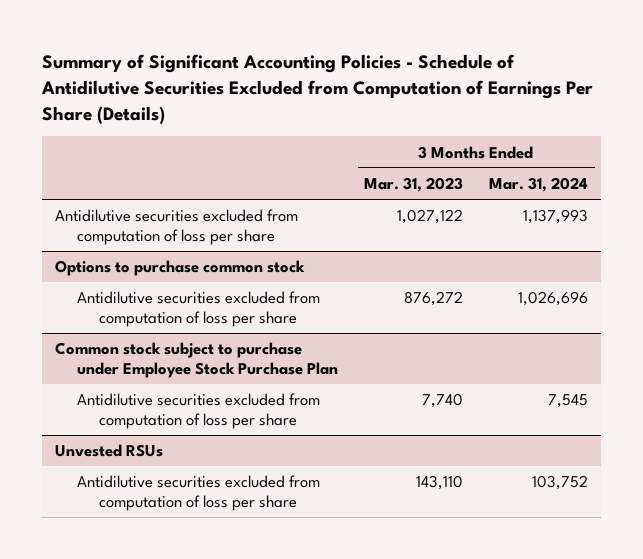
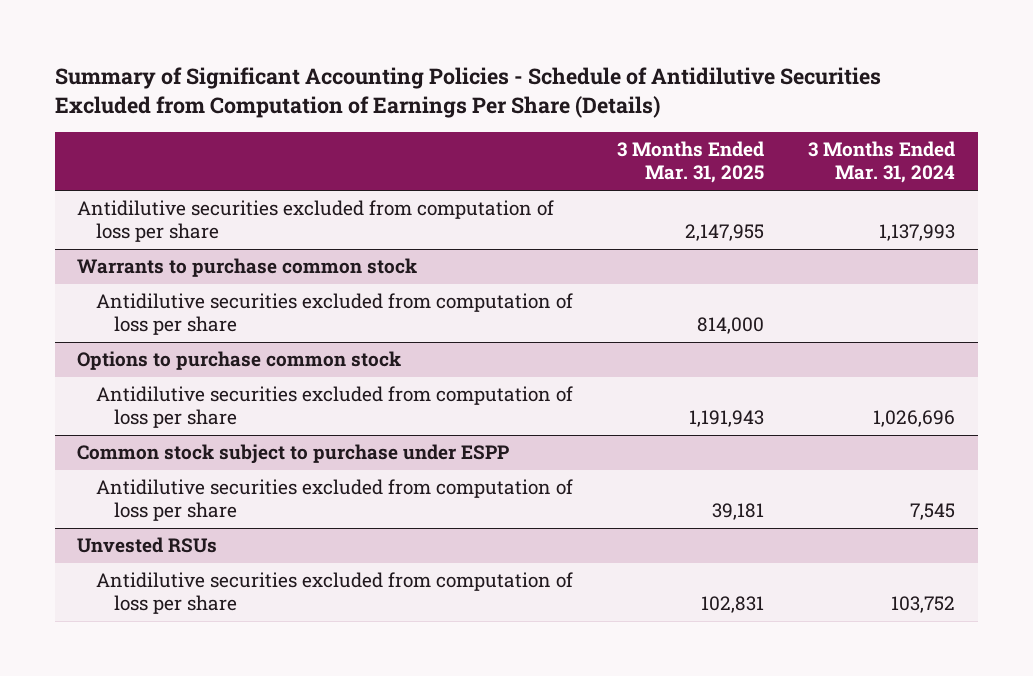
[364,177,464,193] Mar. 31, 2023 -> none
none -> [617,141,765,184] 3 Months Ended Mar. 31, 2025
none -> [77,258,418,278] Warrants to purchase common stock
none -> [95,293,573,336] Antidilutive securities excluded from computation of loss per share
[55,342,339,378] Common stock subject to purchase under Employee Stock Purchase Plan -> [77,444,510,465] Common stock subject to purchase under ESPP

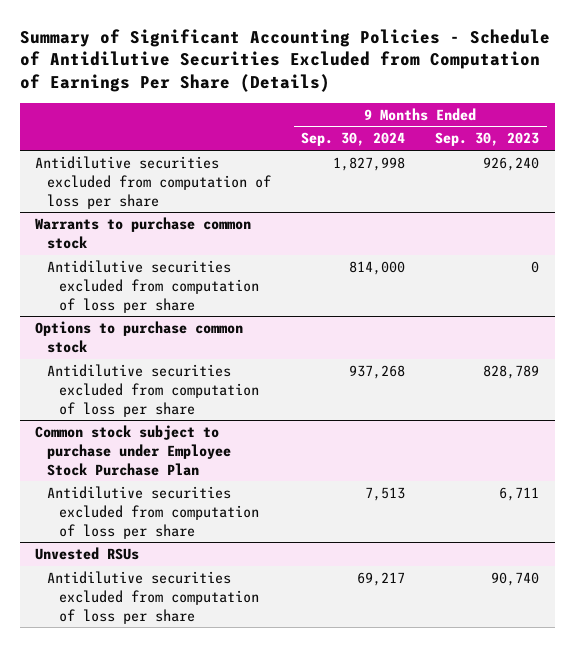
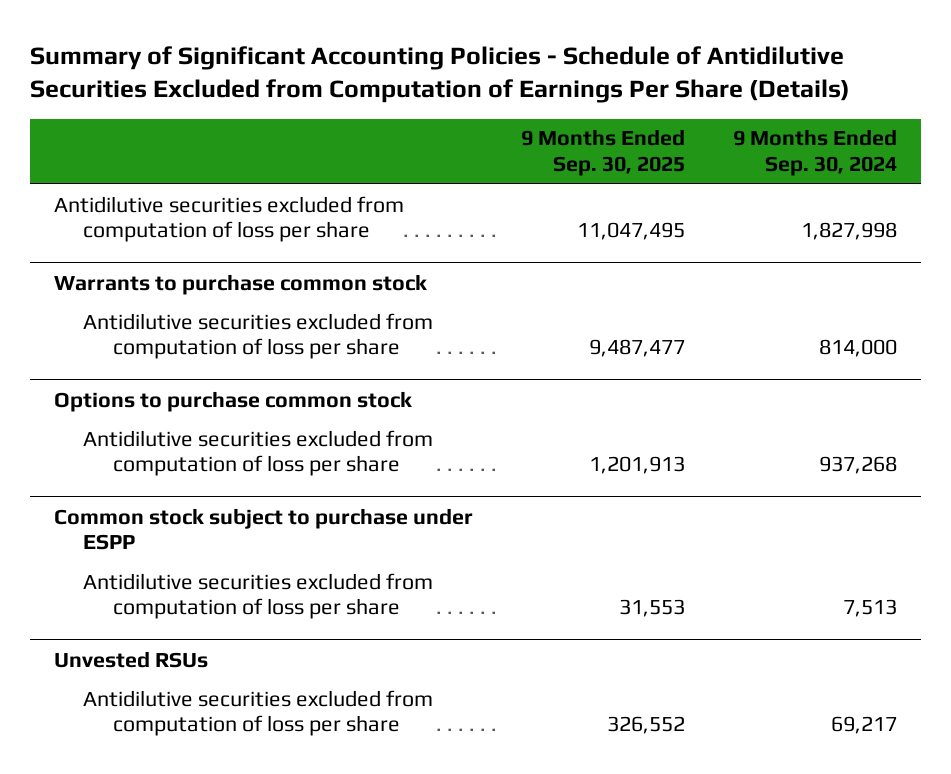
[435,132,540,147] Sep. 30, 2023 -> none
none -> [521,129,686,177] 9 Months Ended Sep. 30, 2025
[35,425,231,476] Common stock subject to purchase under Employee Stock Purchase Plan -> [54,507,474,551] Common stock subject to purchase under ESPP

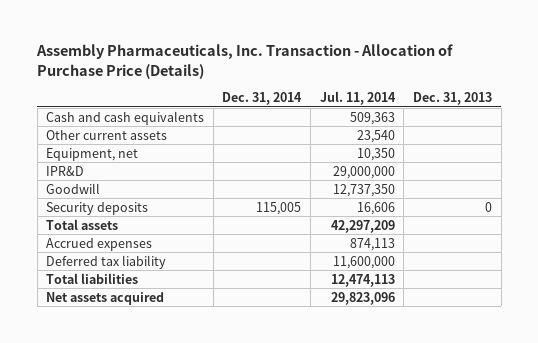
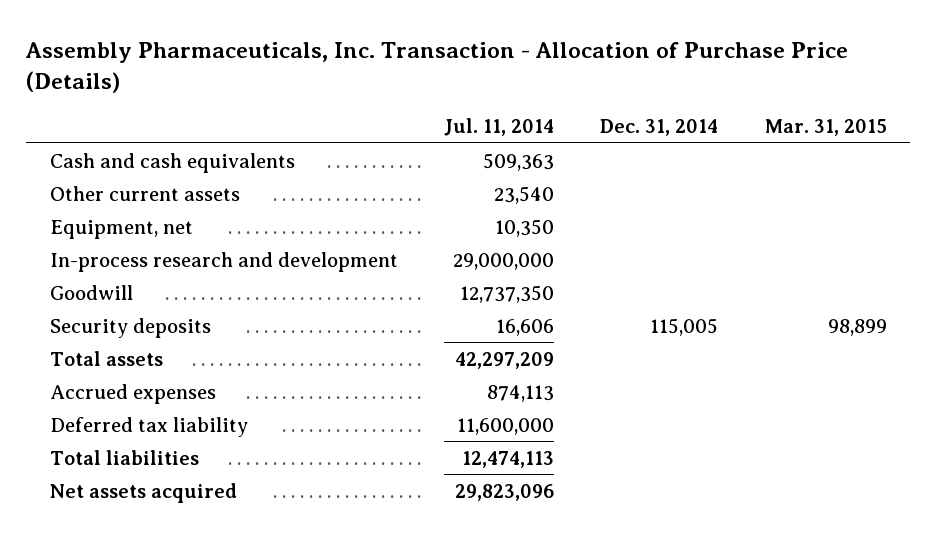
[413,92,493,106] Dec. 31, 2013 -> none
none -> [764,118,887,136] Mar. 31, 2015
[46,165,85,176] IPR&D -> [49,251,398,272] In-process research and development

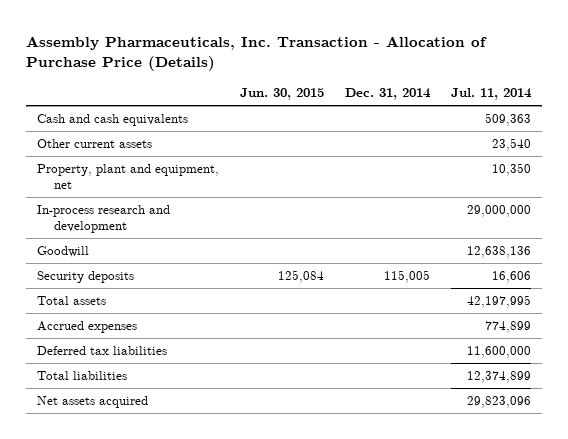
[764,118,887,136] Mar. 31, 2015 -> none
none -> [239,88,324,101] Jun. 30, 2015
[49,219,193,239] Equipment, net -> [36,164,219,189] Property, plant and equipment, net
[459,284,554,303] 12,737,350 -> [467,246,532,259] 12,638,136
[454,351,554,369] 42,297,209 -> [467,295,532,309] 42,197,995
[486,384,554,402] 874,113 -> [485,321,532,334] 774,899
[49,416,248,437] Deferred tax liability -> [36,346,167,356] Deferred tax liabilities
[461,450,554,468] 12,474,113 -> [467,371,532,384] 12,374,899

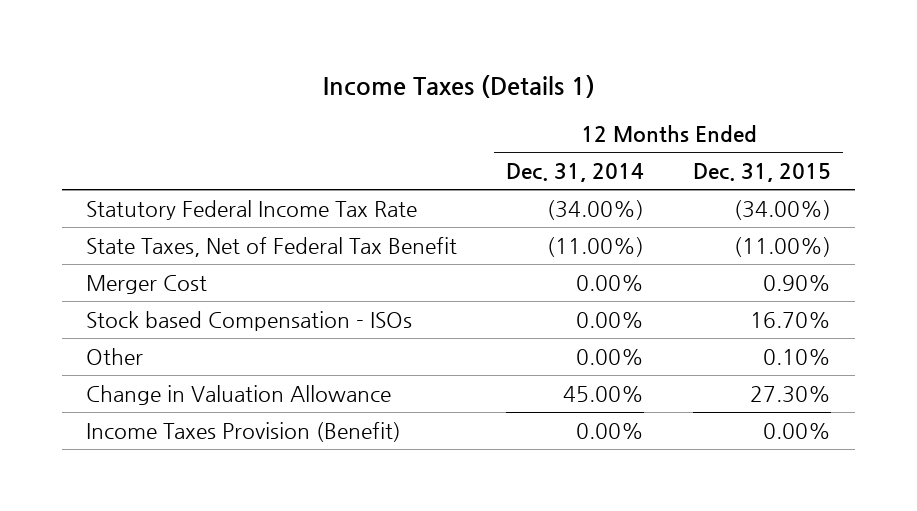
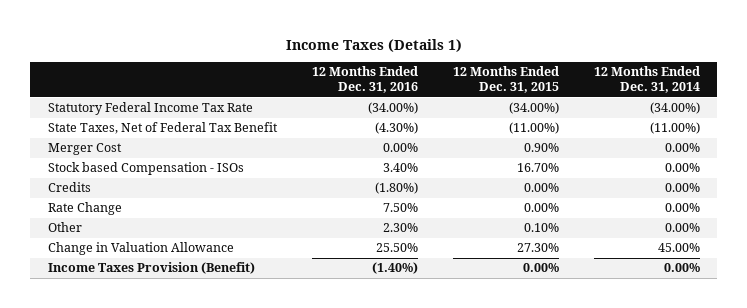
none -> [311,66,418,94] 12 Months Ended Dec. 31, 2016
none -> [47,182,91,193] Credits
none -> [47,202,122,216] Rate Change

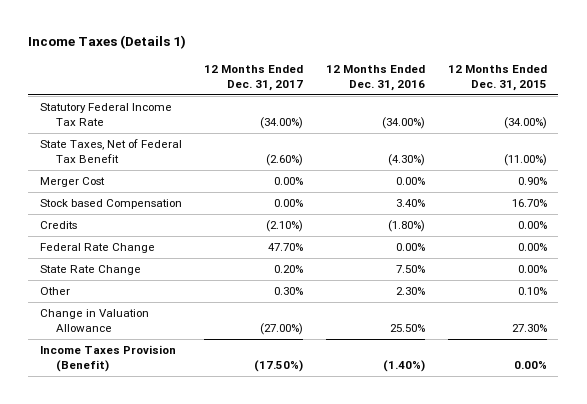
[593,66,700,94] 12 Months Ended Dec. 31, 2014 -> none
none -> [204,65,304,91] 12 Months Ended Dec. 31, 2017
[47,162,244,176] Stock based Compensation - ISOs -> [39,199,182,210] Stock based Compensation
none -> [39,243,155,254] Federal Rate Change
[47,202,122,216] Rate Change -> [39,265,141,276] State Rate Change

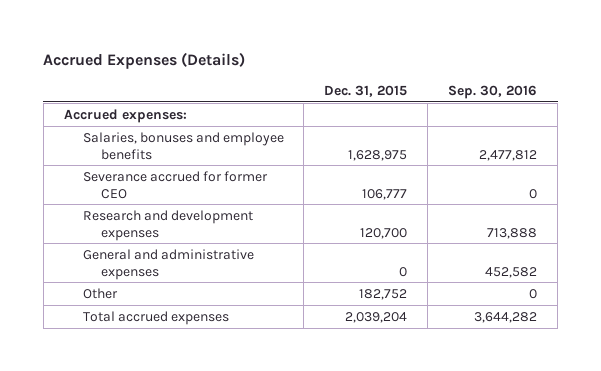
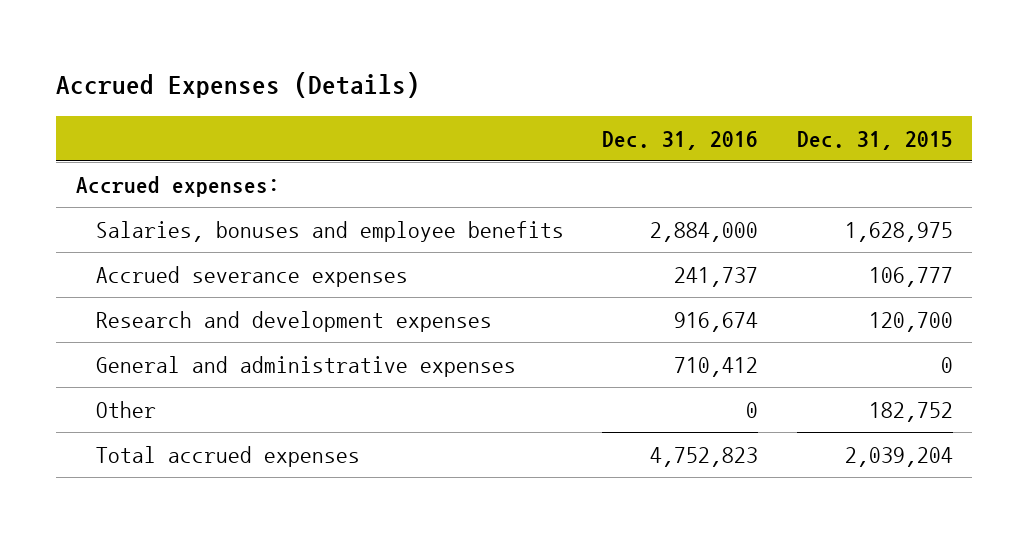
[448,84,538,99] Sep. 30, 2016 -> none
none -> [602,130,759,150] Dec. 31, 2016
[82,170,268,199] Severance accrued for former CEO -> [95,265,408,287] Accrued severance expenses

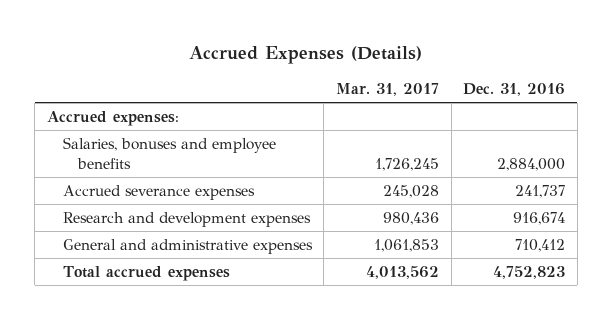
[796,130,953,150] Dec. 31, 2015 -> none
none -> [335,82,439,96] Mar. 31, 2017
[95,400,156,418] Other -> none

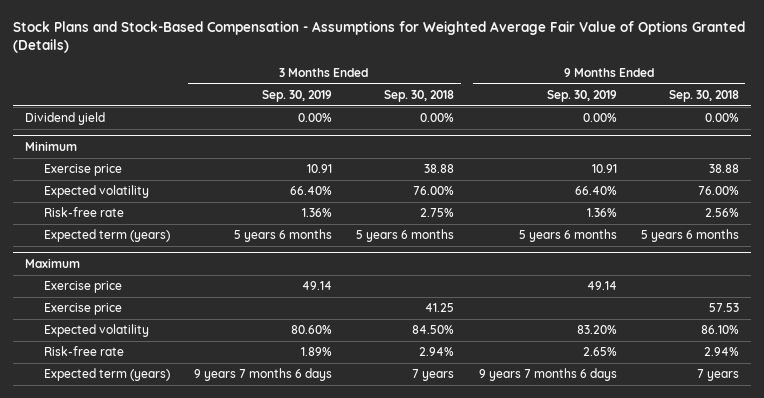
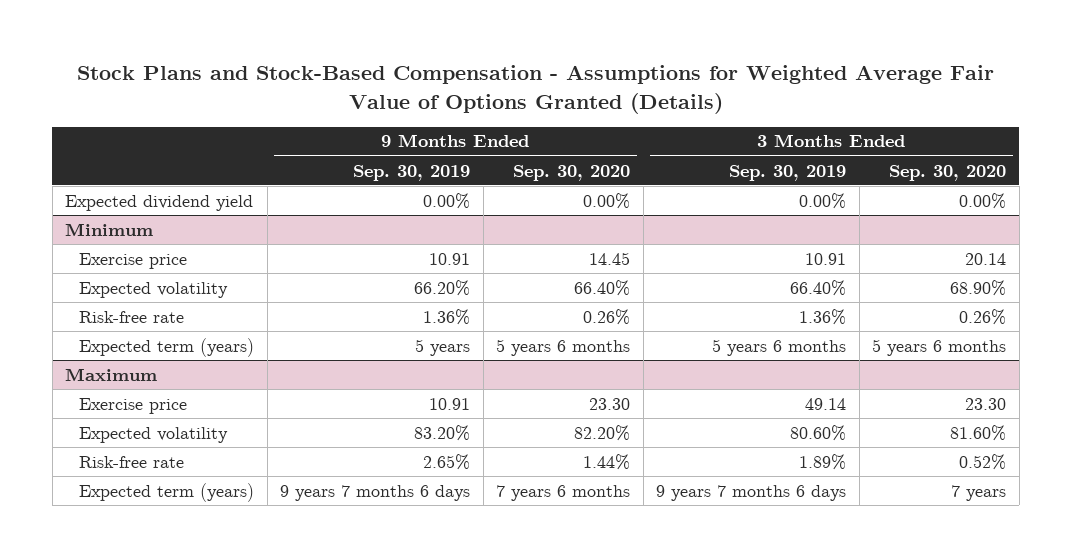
[384,89,455,102] Sep. 30, 2018 -> none
[669,89,740,102] Sep. 30, 2018 -> none
none -> [513,164,631,181] Sep. 30, 2020
none -> [889,164,1007,181] Sep. 30, 2020
[25,112,106,126] Dividend yield -> [65,194,254,211] Expected dividend yield
[574,186,617,196] 66.40% -> [414,279,471,296] 66.20%
[518,229,617,243] 5 years 6 months -> [415,338,471,356] 5 years
[43,303,122,316] Exercise price -> none
[586,281,617,291] 49.14 -> [429,397,471,410] 10.91

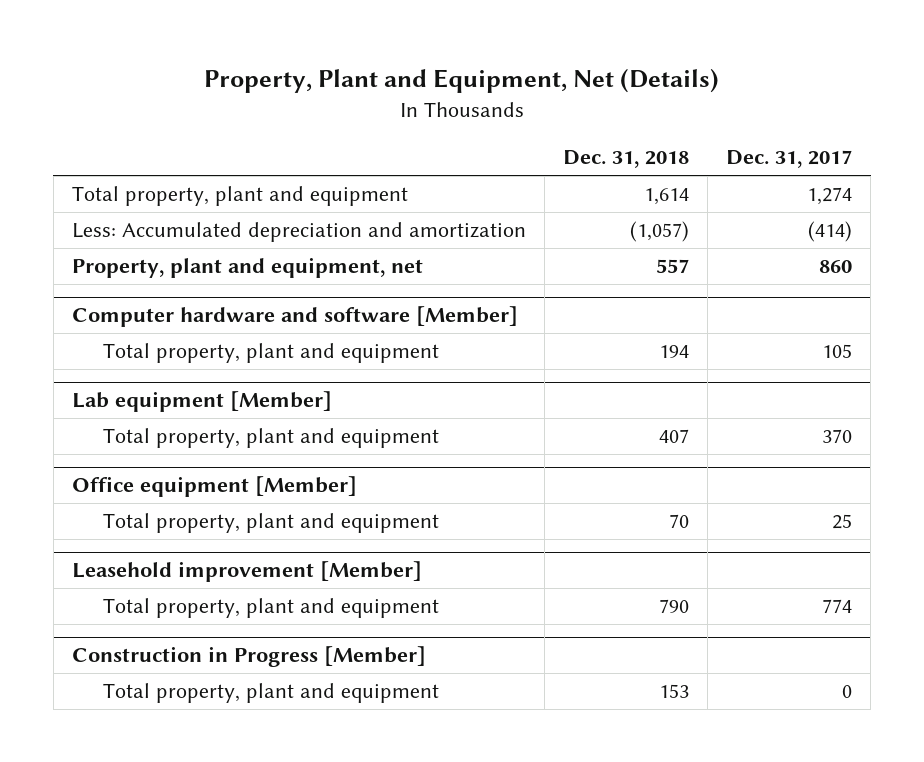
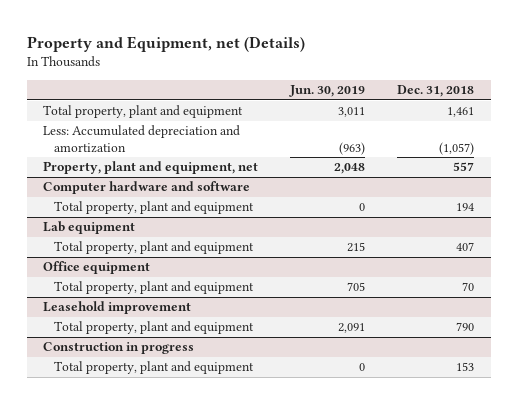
[203,68,719,94] Property, Plant and Equipment, Net (Details) -> [26,35,305,52] Property and Equipment, net (Details)
[726,150,853,169] Dec. 31, 2017 -> none
none -> [289,85,366,98] Jun. 30, 2019
[643,188,689,206] 1,614 -> [447,107,475,118] 1,461
[71,306,518,328] Computer hardware and software [Member] -> [42,181,250,195] Computer hardware and software
[71,391,332,413] Lab equipment [Member] -> [42,221,135,235] Lab equipment
[71,476,357,498] Office equipment [Member] -> [42,261,150,275] Office equipment
[71,561,422,583] Leasehold improvement [Member] -> [42,301,191,315] Leasehold improvement
[71,646,426,668] Construction in Progress [Member] -> [42,342,194,355] Construction in progress

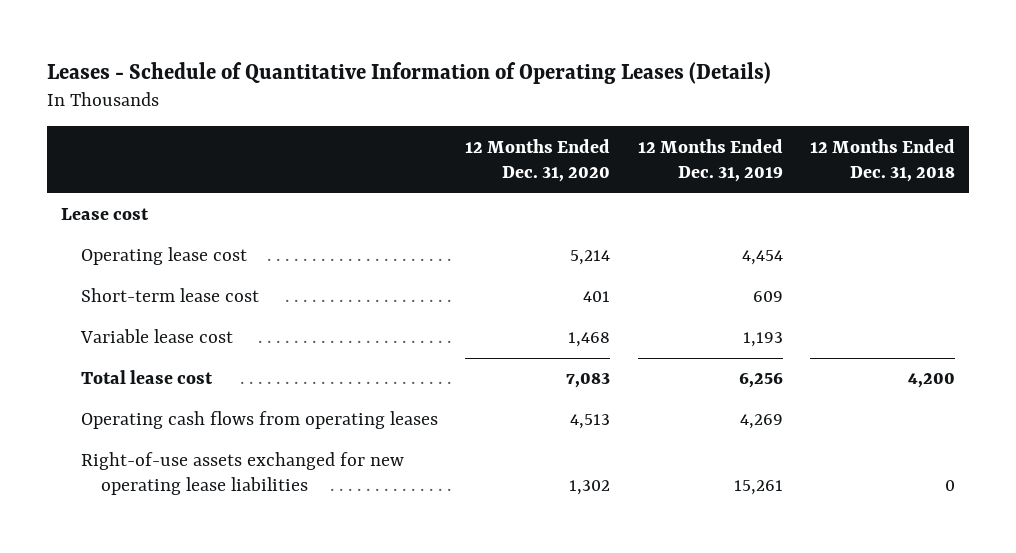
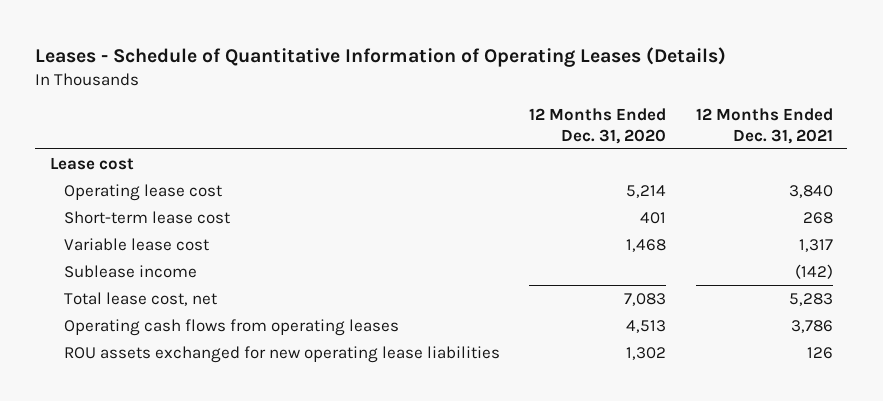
[637,138,783,182] 12 Months Ended Dec. 31, 2019 -> none
[810,138,956,182] 12 Months Ended Dec. 31, 2018 -> none
none -> [695,108,833,144] 12 Months Ended Dec. 31, 2021
none -> [63,264,197,278] Sublease income
[80,370,213,385] Total lease cost -> [63,291,217,306] Total lease cost, net
[80,452,404,496] Right-of-use assets exchanged for new operating lease liabilities -> [63,345,500,363] ROU assets exchanged for new operating lease liabilities

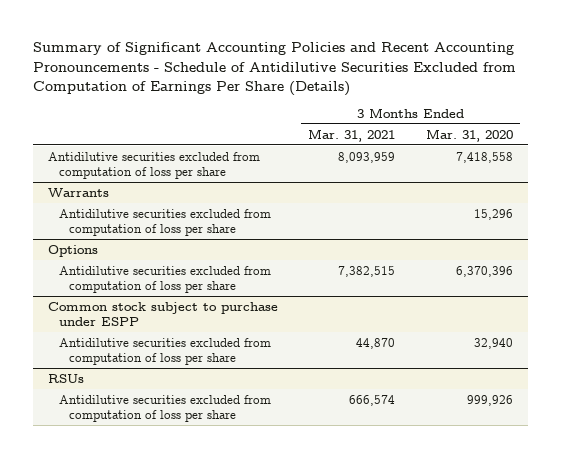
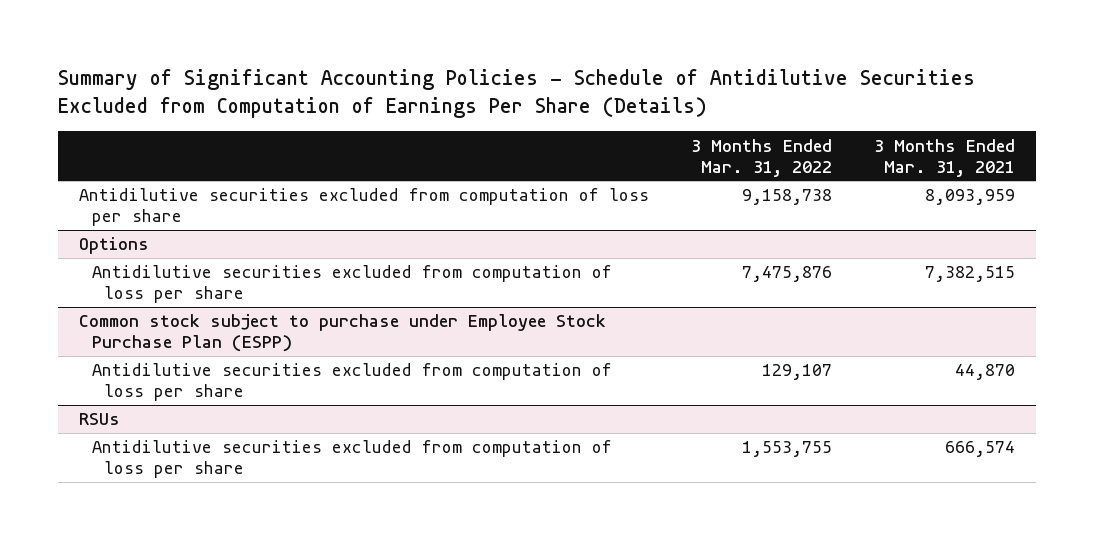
[33,42,517,96] Summary of Significant Accounting Policies and Recent Accounting Pronouncements - Schedule of Antidilutive Securities Excluded from Computation of Earnings Per Share (Details) -> [57,69,975,119] Summary of Significant Accounting Policies - Schedule of Antidilutive Securities Excluded from Computation of Earnings Per Share (Details)
[425,128,513,142] Mar. 31, 2020 -> none
none -> [690,138,832,177] 3 Months Ended Mar. 31, 2022
[48,187,110,197] Warrants -> none
[58,208,271,236] Antidilutive securities excluded from computation of loss per share -> none
[48,301,279,326] Common stock subject to purchase under ESPP -> [78,314,606,353] Common stock subject to purchase under Employee Stock Purchase Plan (ESPP)

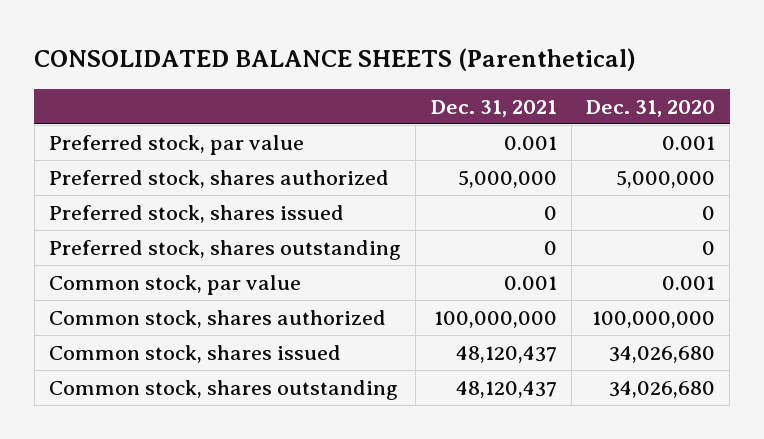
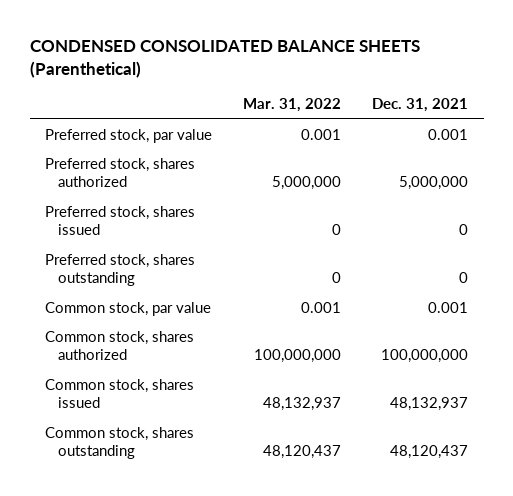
[34,48,637,72] CONSOLIDATED BALANCE SHEETS (Parenthetical) -> [29,40,420,79] CONDENSED CONSOLIDATED BALANCE SHEETS (Parenthetical)
[586,99,716,117] Dec. 31, 2020 -> none
none -> [243,98,342,113] Mar. 31, 2022
[455,345,557,363] 48,120,437 -> [390,397,469,412] 48,132,937

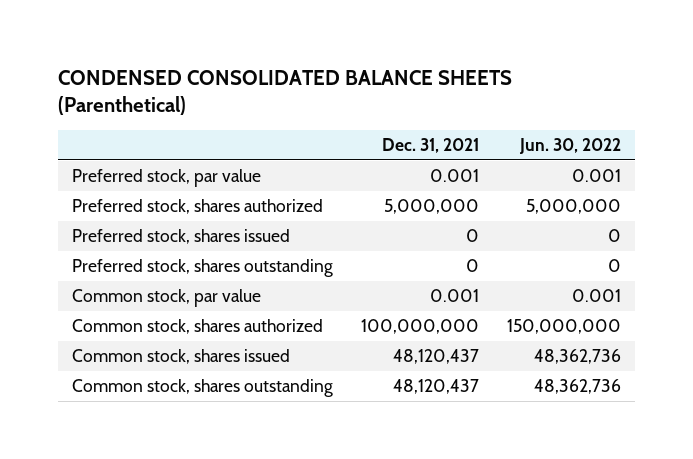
[243,98,342,113] Mar. 31, 2022 -> none
none -> [518,137,621,154] Jun. 30, 2022
[390,397,469,412] 48,132,937 -> [392,348,479,364] 48,120,437

